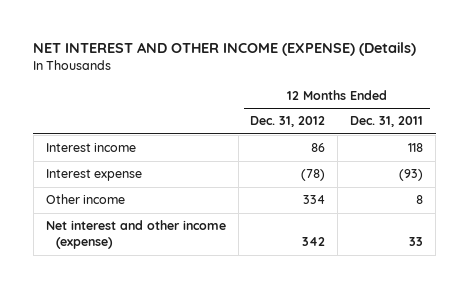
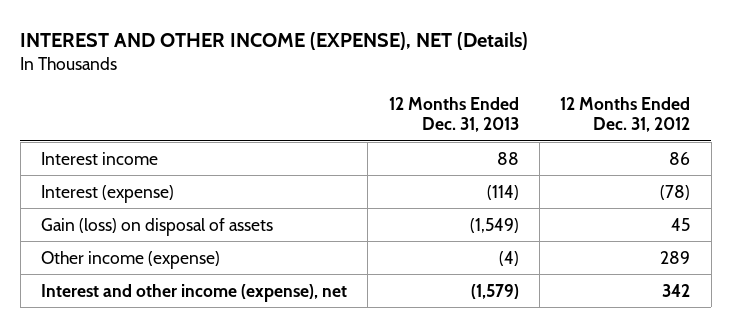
[33,41,417,56] NET INTEREST AND OTHER INCOME (EXPENSE) (Details) -> [20,31,529,50] INTEREST AND OTHER INCOME (EXPENSE), NET (Details)
[350,116,424,128] Dec. 31, 2011 -> none
none -> [388,97,519,133] 12 Months Ended Dec. 31, 2013
[45,169,142,182] Interest expense -> [40,184,174,203] Interest (expense)
none -> [40,217,273,236] Gain (loss) on disposal of assets
[45,194,125,205] Other income -> [40,250,220,269] Other income (expense)
[303,195,326,205] 334 -> [660,250,691,264] 289
[45,220,226,250] Net interest and other income (expense) -> [40,283,347,302] Interest and other income (expense), net

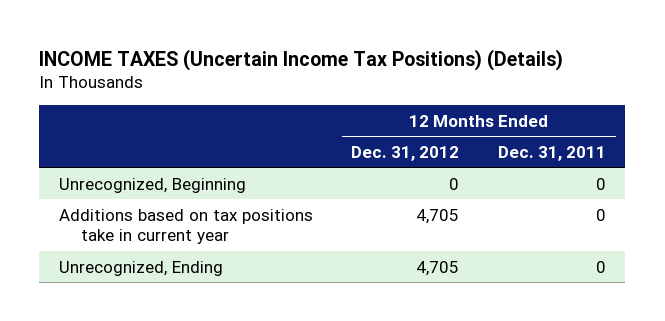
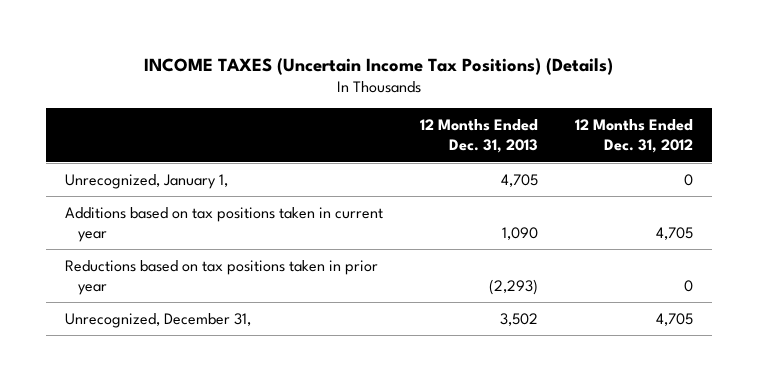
[498,145,607,161] Dec. 31, 2011 -> none
none -> [419,118,538,154] 12 Months Ended Dec. 31, 2013
[58,177,246,193] Unrecognized, Beginning -> [64,173,228,189] Unrecognized, January 1,
[58,208,313,245] Additions based on tax positions take in current year -> [64,206,383,243] Additions based on tax positions taken in current year
none -> [64,259,378,296] Reductions based on tax positions taken in prior year
[58,260,223,276] Unrecognized, Ending -> [64,312,251,328] Unrecognized, December 31,

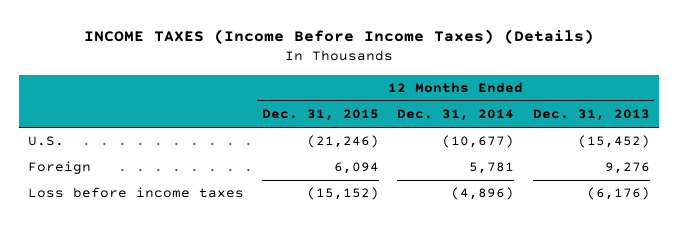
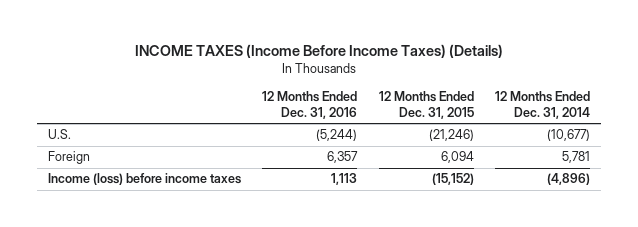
[532,109,650,122] Dec. 31, 2013 -> none
none -> [262,91,358,119] 12 Months Ended Dec. 31, 2016
[27,187,244,199] Loss before income taxes -> [47,173,241,186] Income (loss) before income taxes

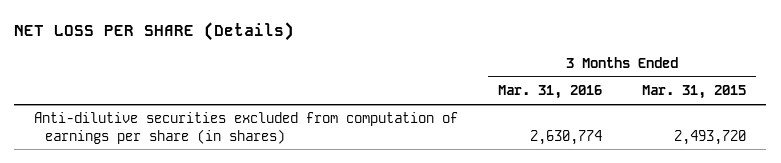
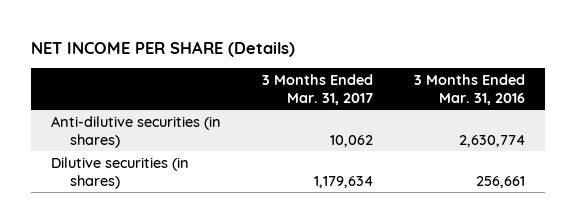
[14,21,295,41] NET LOSS PER SHARE (Details) -> [30,40,295,57] NET INCOME PER SHARE (Details)
[642,85,747,100] Mar. 31, 2015 -> none
none -> [262,73,374,105] 3 Months Ended Mar. 31, 2017
[34,112,459,144] Anti-dilutive securities excluded from computation of earnings per share (in shares) -> [51,115,222,148] Anti-dilutive securities (in shares)
none -> [51,156,190,189] Dilutive securities (in shares)

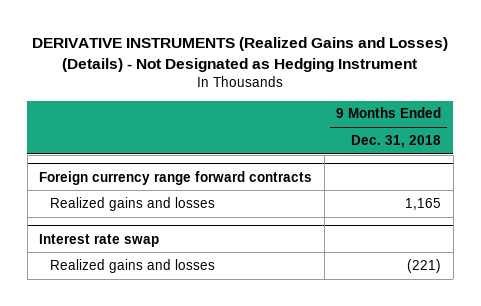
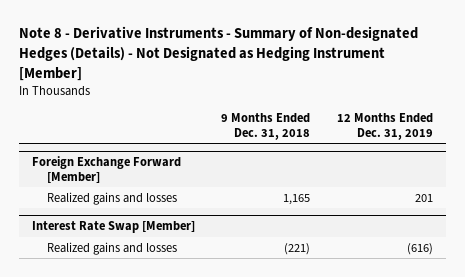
[32,37,449,73] DERIVATIVE INSTRUMENTS (Realized Gains and Losses) (Details) - Not Designated as Hedging Instrument -> [18,26,418,81] Note 8 - Derivative Instruments - Summary of Non-designated Hedges (Details) - Not Designated as Hedging Instrument [Member]
none -> [336,113,433,140] 12 Months Ended Dec. 31, 2019
[39,170,313,185] Foreign currency range forward contracts -> [31,156,181,183] Foreign Exchange Forward [Member]
[39,233,160,247] Interest rate swap -> [31,221,195,234] Interest Rate Swap [Member]

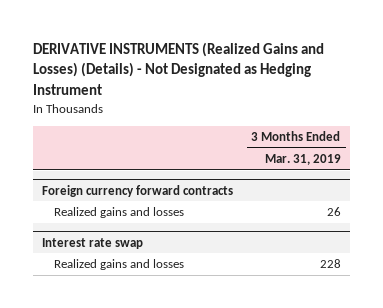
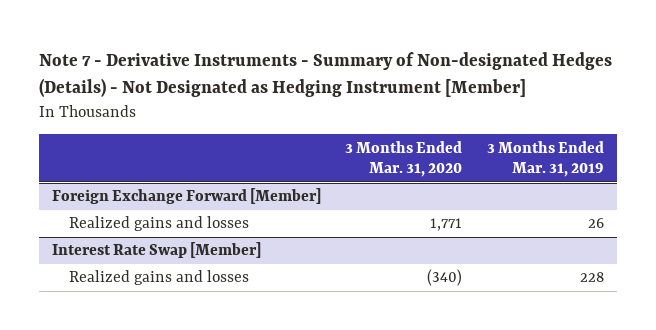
[33,41,325,95] DERIVATIVE INSTRUMENTS (Realized Gains and Losses) (Details) - Not Designated as Hedging Instrument -> [39,52,613,98] Note 7 - Derivative Instruments - Summary of Non-designated Hedges (Details) - Not Designated as Hedging Instrument [Member]
none -> [345,140,463,178] 3 Months Ended Mar. 31, 2020
[42,184,234,197] Foreign currency forward contracts -> [51,188,321,205] Foreign Exchange Forward [Member]
[42,237,144,249] Interest rate swap -> [51,242,261,259] Interest Rate Swap [Member]

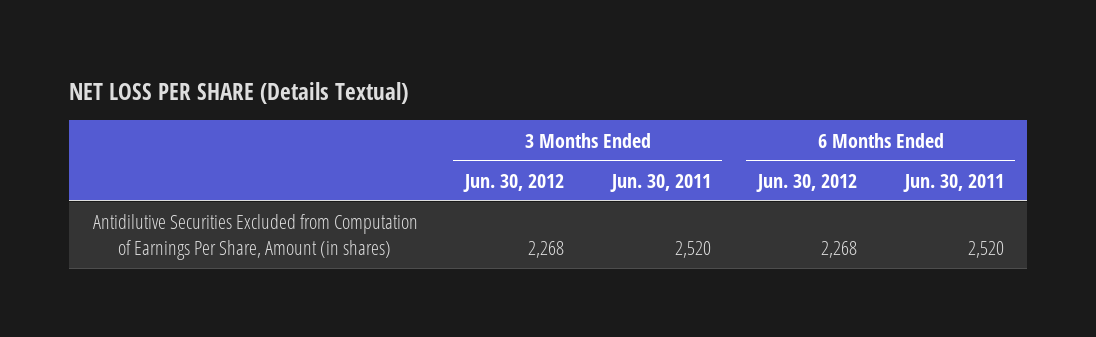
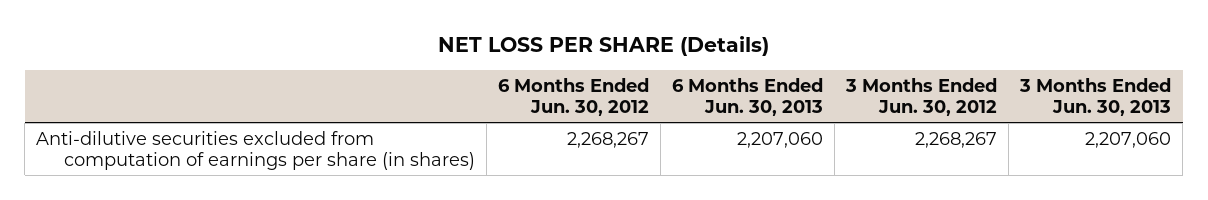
[68,82,408,105] NET LOSS PER SHARE (Details Textual) -> [437,36,769,57] NET LOSS PER SHARE (Details)
[609,173,711,192] Jun. 30, 2011 -> none
[902,173,1004,192] Jun. 30, 2011 -> none
none -> [672,78,824,116] 6 Months Ended Jun. 30, 2013
none -> [1019,78,1172,116] 3 Months Ended Jun. 30, 2013
[92,214,418,261] Antidilutive Securities Excluded from Computation of Earnings Per Share, Amount (in shares) -> [36,130,476,170] Anti-dilutive securities excluded from computation of earnings per share (in shares)
[528,241,565,259] 2,268 -> [915,131,998,148] 2,268,267
[821,241,858,259] 2,268 -> [567,131,650,148] 2,268,267

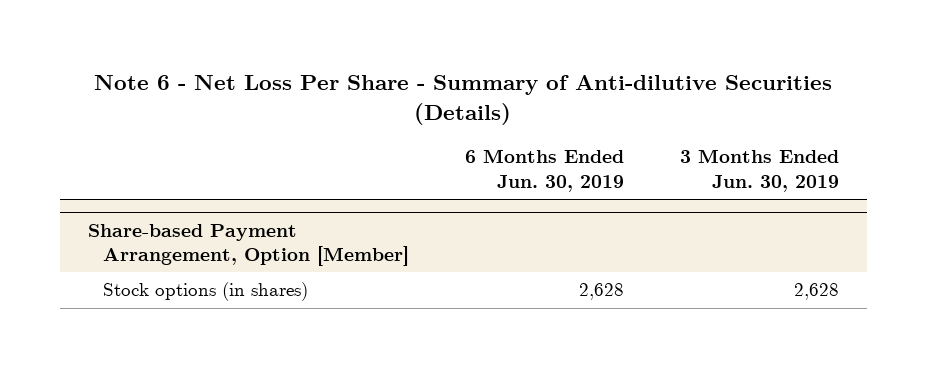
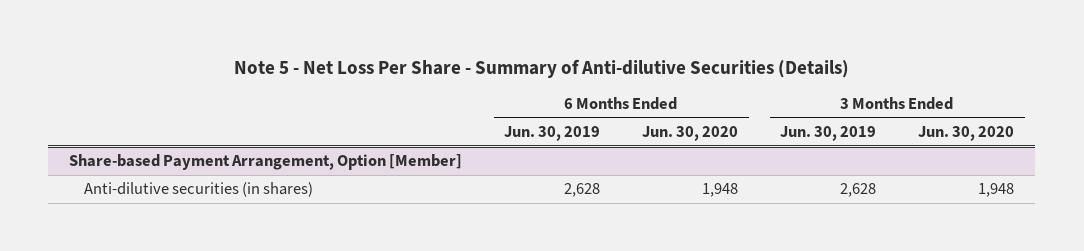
[94,75,833,125] Note 6 - Net Loss Per Share - Summary of Anti-dilutive Securities (Details) -> [233,58,849,78] Note 5 - Net Loss Per Share - Summary of Anti-dilutive Securities (Details)
none -> [642,126,739,142] Jun. 30, 2020
none -> [918,126,1015,142] Jun. 30, 2020
[102,282,308,302] Stock options (in shares) -> [84,182,314,198] Anti-dilutive securities (in shares)

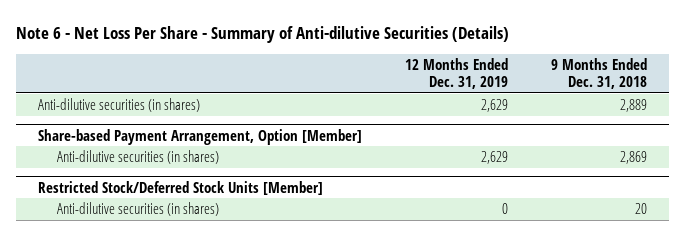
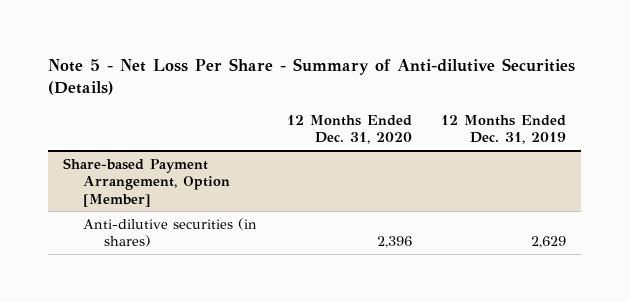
[15,25,509,43] Note 6 - Net Loss Per Share - Summary of Anti-dilutive Securities (Details) -> [48,57,576,95] Note 5 - Net Loss Per Share - Summary of Anti-dilutive Securities (Details)
[551,57,648,90] 9 Months Ended Dec. 31, 2018 -> none
none -> [286,114,412,145] 12 Months Ended Dec. 31, 2020
[37,98,200,113] Anti-dilutive securities (in shares) -> none
[37,180,323,195] Restricted Stock/Deferred Stock Units [Member] -> none
[56,202,219,217] Anti-dilutive securities (in shares) -> none

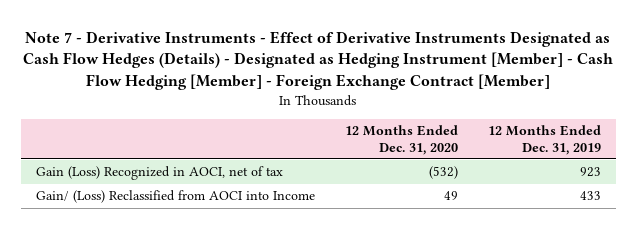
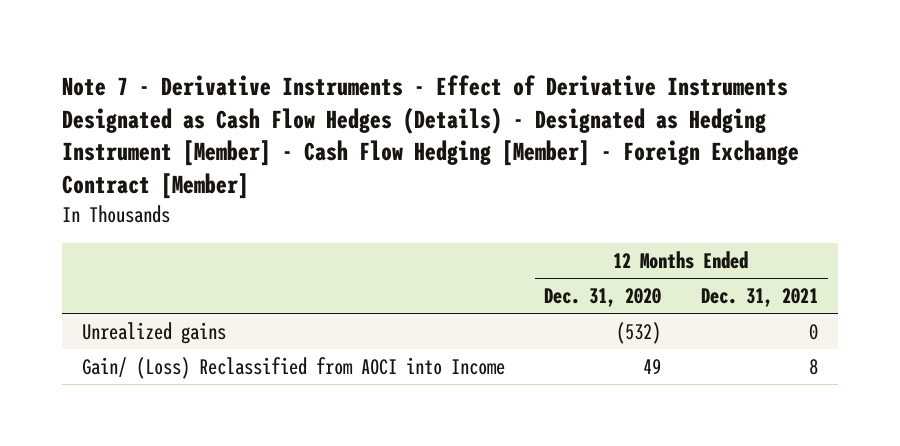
[487,125,601,155] 12 Months Ended Dec. 31, 2019 -> none
none -> [700,288,818,308] Dec. 31, 2021
[36,166,284,181] Gain (Loss) Recognized in AOCI, net of tax -> [81,321,226,344] Unrealized gains

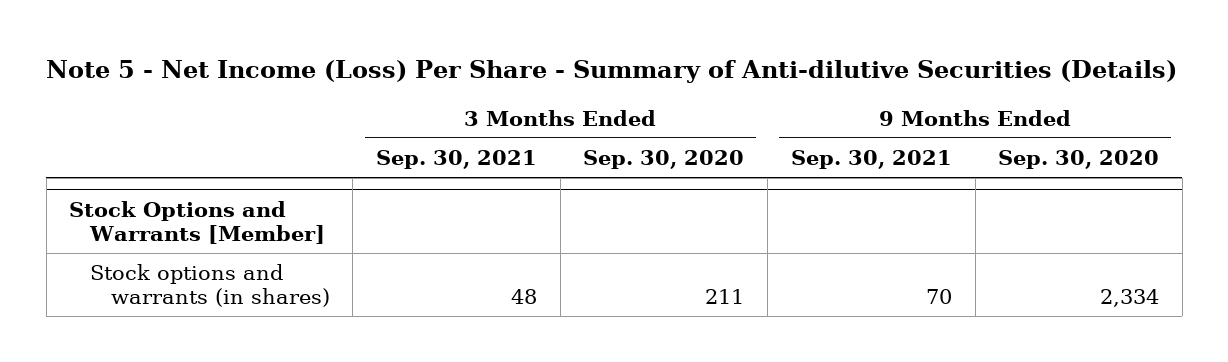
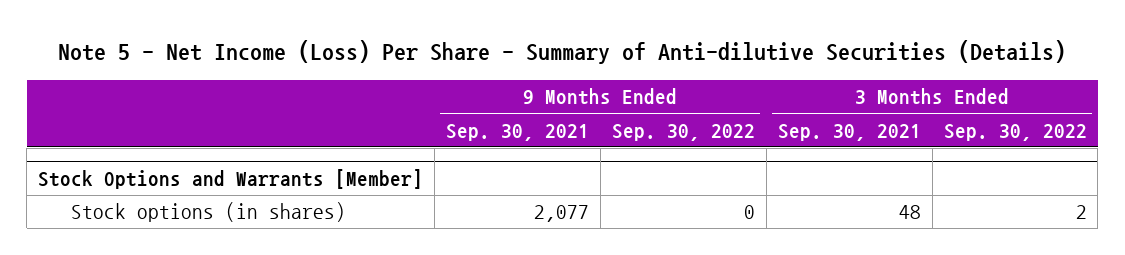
[583,150,745,170] Sep. 30, 2020 -> none
[998,150,1160,170] Sep. 30, 2020 -> none
none -> [611,123,755,141] Sep. 30, 2022
none -> [943,123,1087,141] Sep. 30, 2022
[89,264,330,308] Stock options and warrants (in shares) -> [70,202,346,223] Stock options (in shares)
[925,289,952,305] 70 -> [533,205,589,223] 2,077

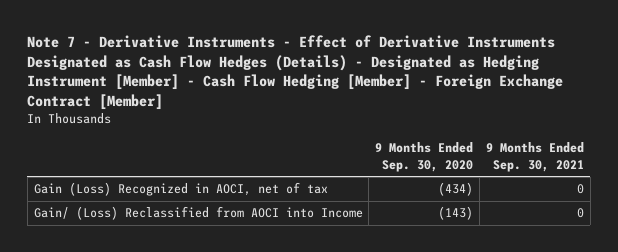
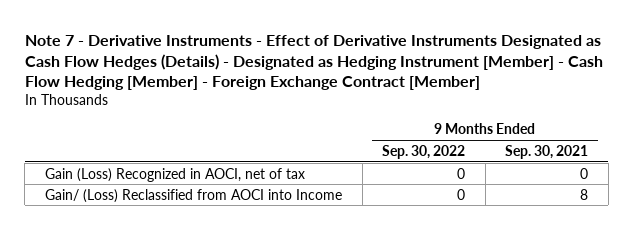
[375,142,474,172] 9 Months Ended Sep. 30, 2020 -> none
none -> [382,144,466,159] Sep. 30, 2022
[577,208,585,219] 0 -> [580,188,589,200] 8

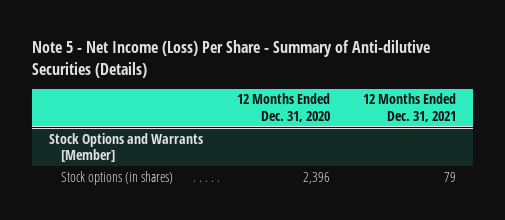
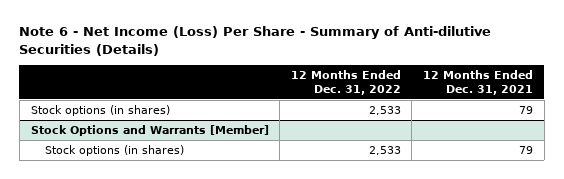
[31,40,430,78] Note 5 - Net Income (Loss) Per Share - Summary of Anti-dilutive Securities (Details) -> [19,26,492,56] Note 6 - Net Income (Loss) Per Share - Summary of Anti-dilutive Securities (Details)
[236,93,330,122] 12 Months Ended Dec. 31, 2020 -> none
none -> [290,69,401,95] 12 Months Ended Dec. 31, 2022
none -> [30,104,170,116] Stock options (in shares)

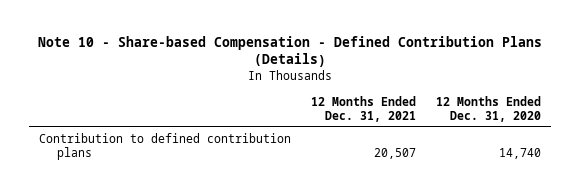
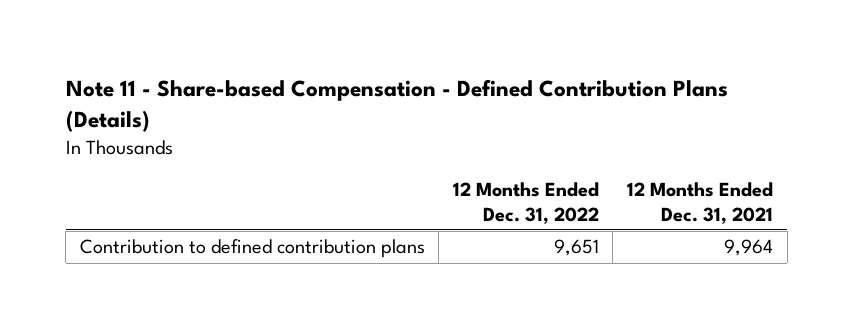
[38,35,543,68] Note 10 - Share-based Compensation - Defined Contribution Plans (Details) -> [65,79,728,133] Note 11 - Share-based Compensation - Defined Contribution Plans (Details)
[436,95,542,123] 12 Months Ended Dec. 31, 2020 -> none
none -> [452,182,599,224] 12 Months Ended Dec. 31, 2022
[374,147,417,159] 20,507 -> [723,239,773,257] 9,964

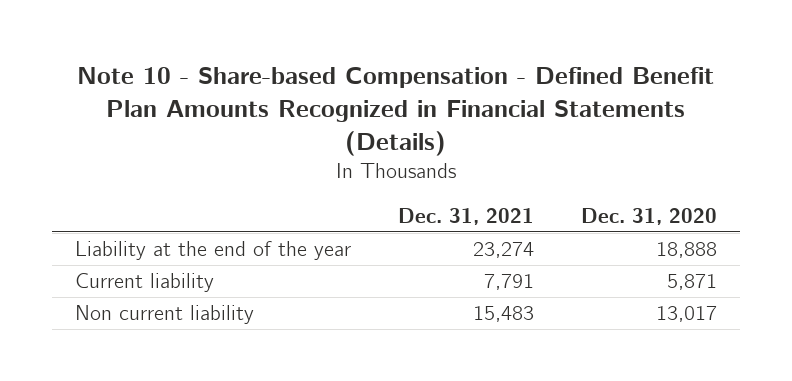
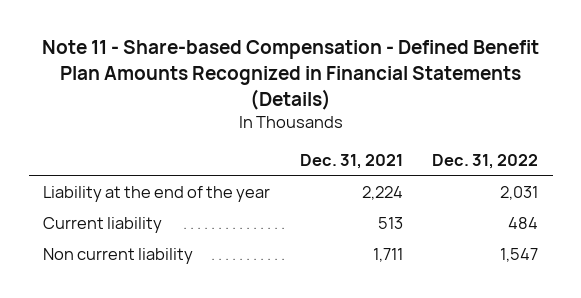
[76,67,714,156] Note 10 - Share-based Compensation - Defined Benefit Plan Amounts Recognized in Financial Statements (Details) -> [41,40,539,110] Note 11 - Share-based Compensation - Defined Benefit Plan Amounts Recognized in Financial Statements (Details)
[580,207,717,225] Dec. 31, 2020 -> none
none -> [431,153,538,169] Dec. 31, 2022
[472,242,534,259] 23,274 -> [361,185,403,200] 2,224
[483,274,534,291] 7,791 -> [377,216,403,229] 513
[472,306,534,323] 15,483 -> [372,247,403,262] 1,711

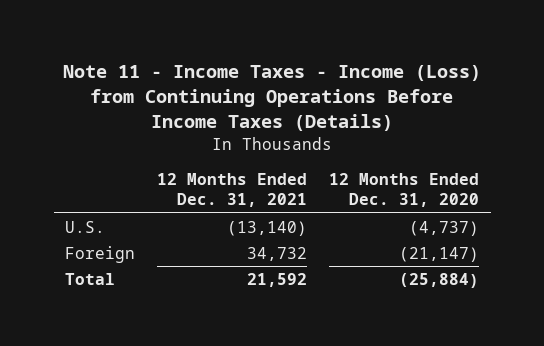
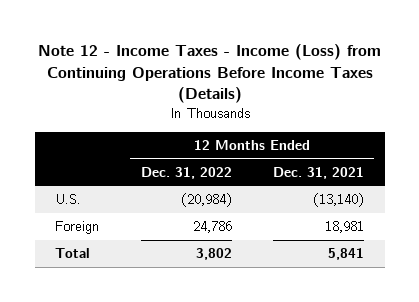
[63,65,482,132] Note 11 - Income Taxes - Income (Loss) from Continuing Operations Before Income Taxes (Details) -> [37,44,381,104] Note 12 - Income Taxes - Income (Loss) from Continuing Operations Before Income Taxes (Details)
[329,172,480,208] 12 Months Ended Dec. 31, 2020 -> none
none -> [140,166,232,179] Dec. 31, 2022
[247,246,308,261] 34,732 -> [325,221,365,234] 18,981
[247,272,308,287] 21,592 -> [328,248,365,261] 5,841

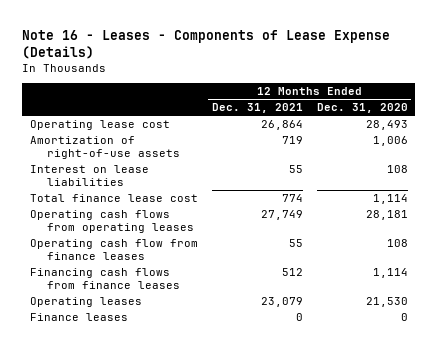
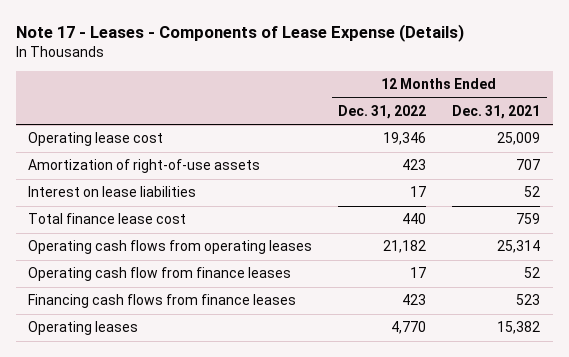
[22,29,391,60] Note 16 - Leases - Components of Lease Expense (Details) -> [15,23,464,42] Note 17 - Leases - Components of Lease Expense (Details)
[316,103,408,114] Dec. 31, 2020 -> none
none -> [338,104,427,119] Dec. 31, 2022
[29,313,128,322] Finance leases -> none
[260,120,303,131] 26,864 -> [497,132,541,146] 25,009
[281,136,303,145] 719 -> [516,159,541,171] 707
[288,165,303,174] 55 -> [524,186,541,198] 52
[281,194,303,203] 774 -> [516,213,541,225] 759
[260,210,303,221] 27,749 -> [497,240,541,254] 25,314
[288,239,303,248] 55 -> [524,267,541,279] 52
[281,268,303,277] 512 -> [516,294,541,306] 523
[260,297,303,308] 23,079 -> [497,321,541,335] 15,382

